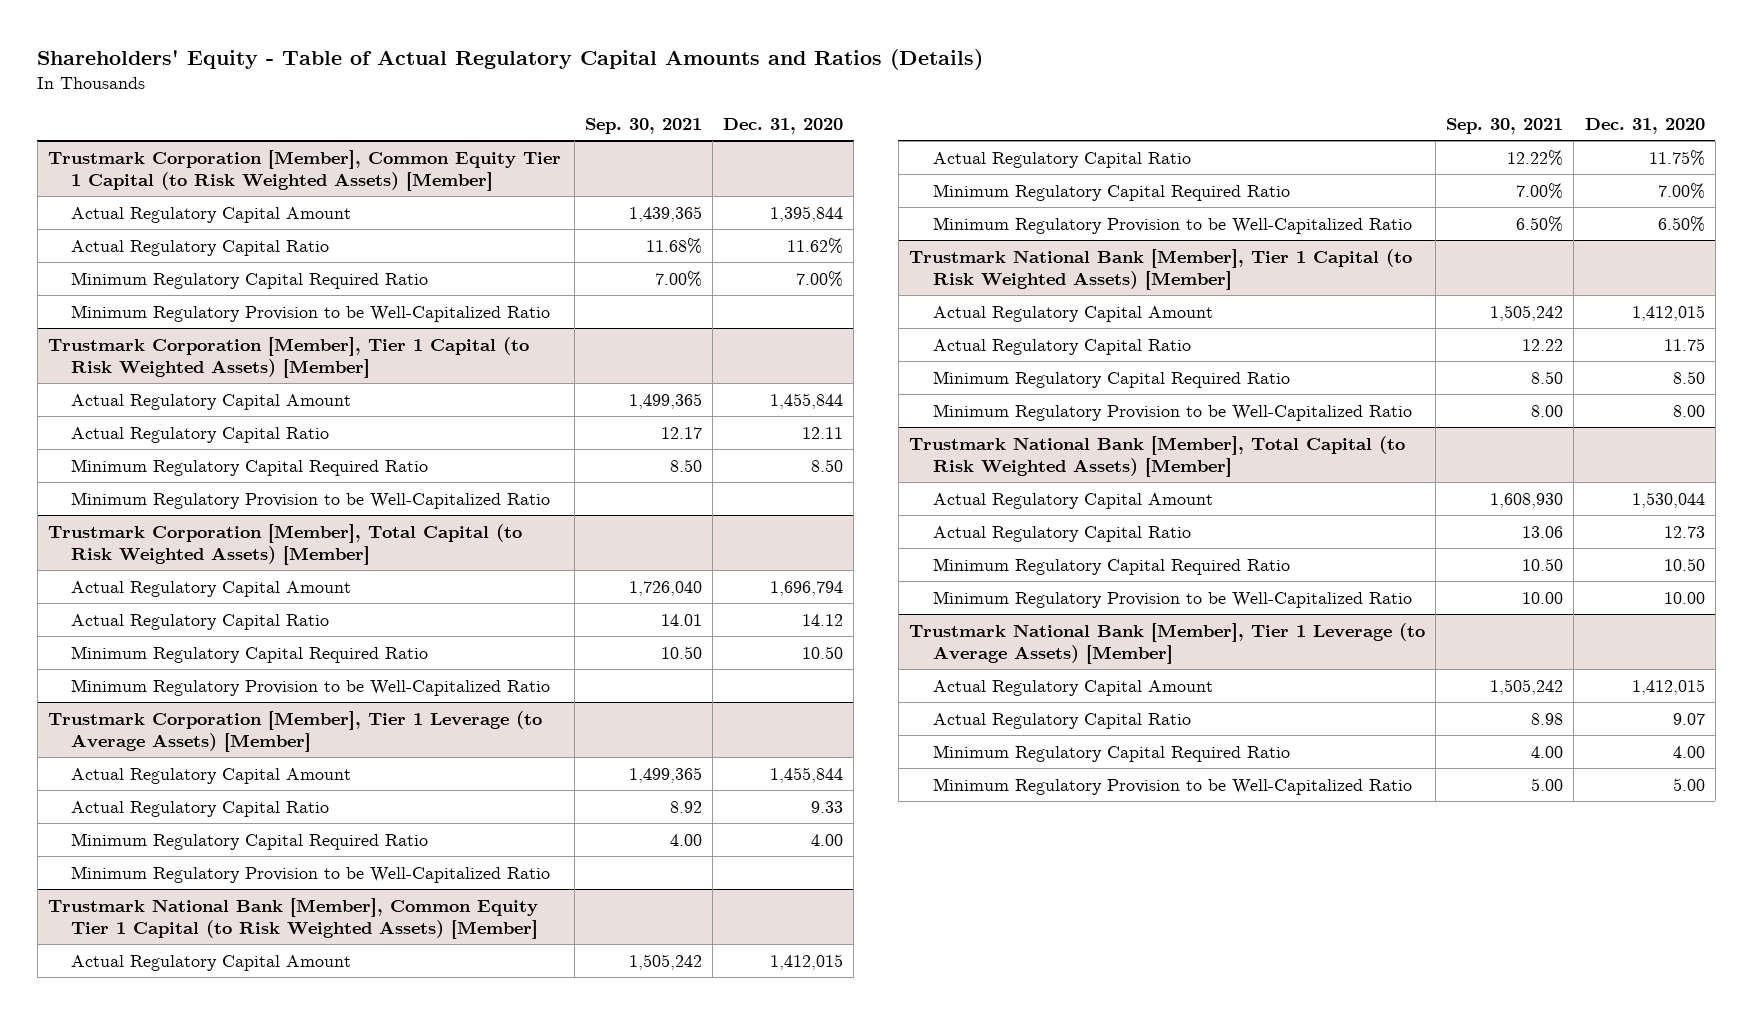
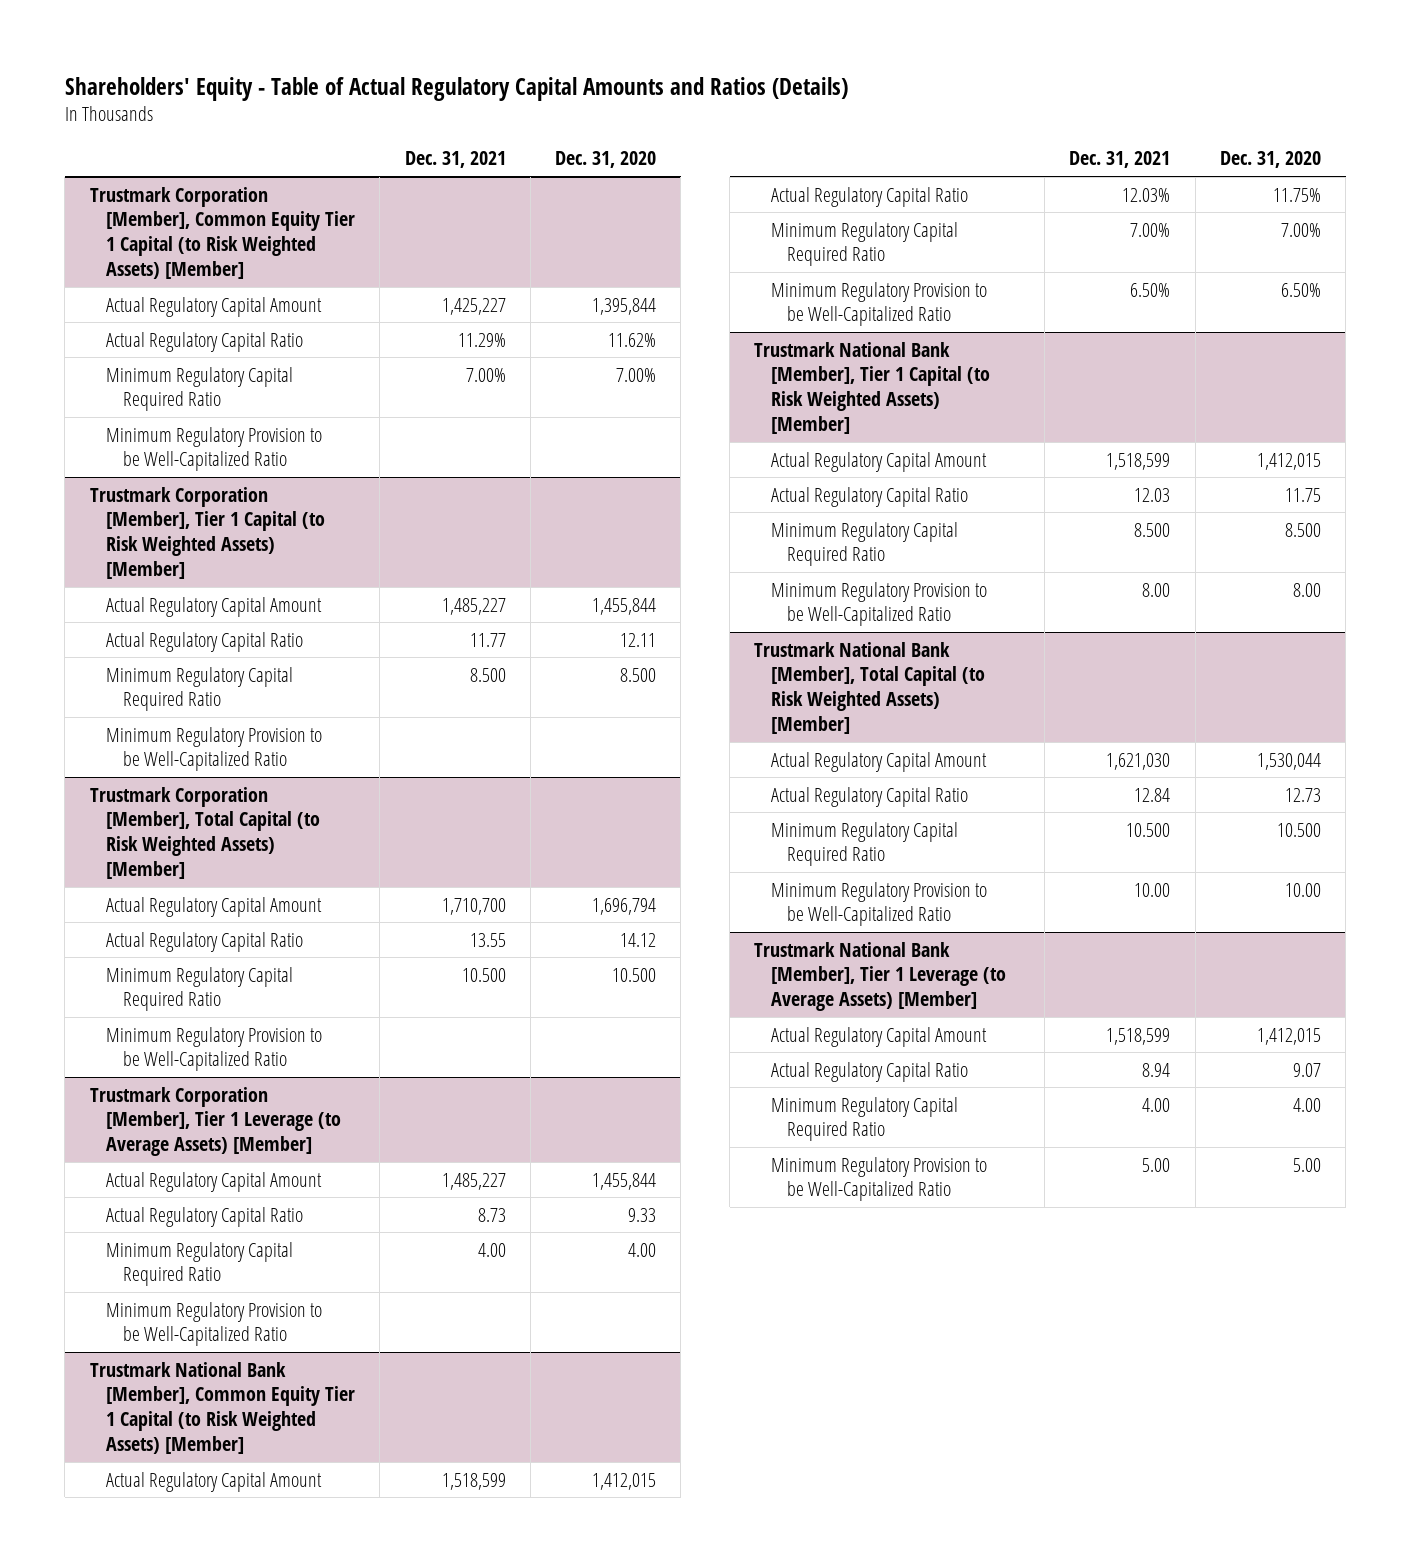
[584,117,702,134] Sep. 30, 2021 -> none
none -> [404,151,506,169] Dec. 31, 2021
[811,458,844,472] 8.50 -> [620,667,657,682] 8.500
[802,645,844,659] 10.50 -> [612,967,657,982] 10.500
[1672,370,1705,384] 8.50 -> [1284,522,1321,537] 8.500
[1663,557,1705,571] 10.50 -> [1276,822,1321,837] 10.500

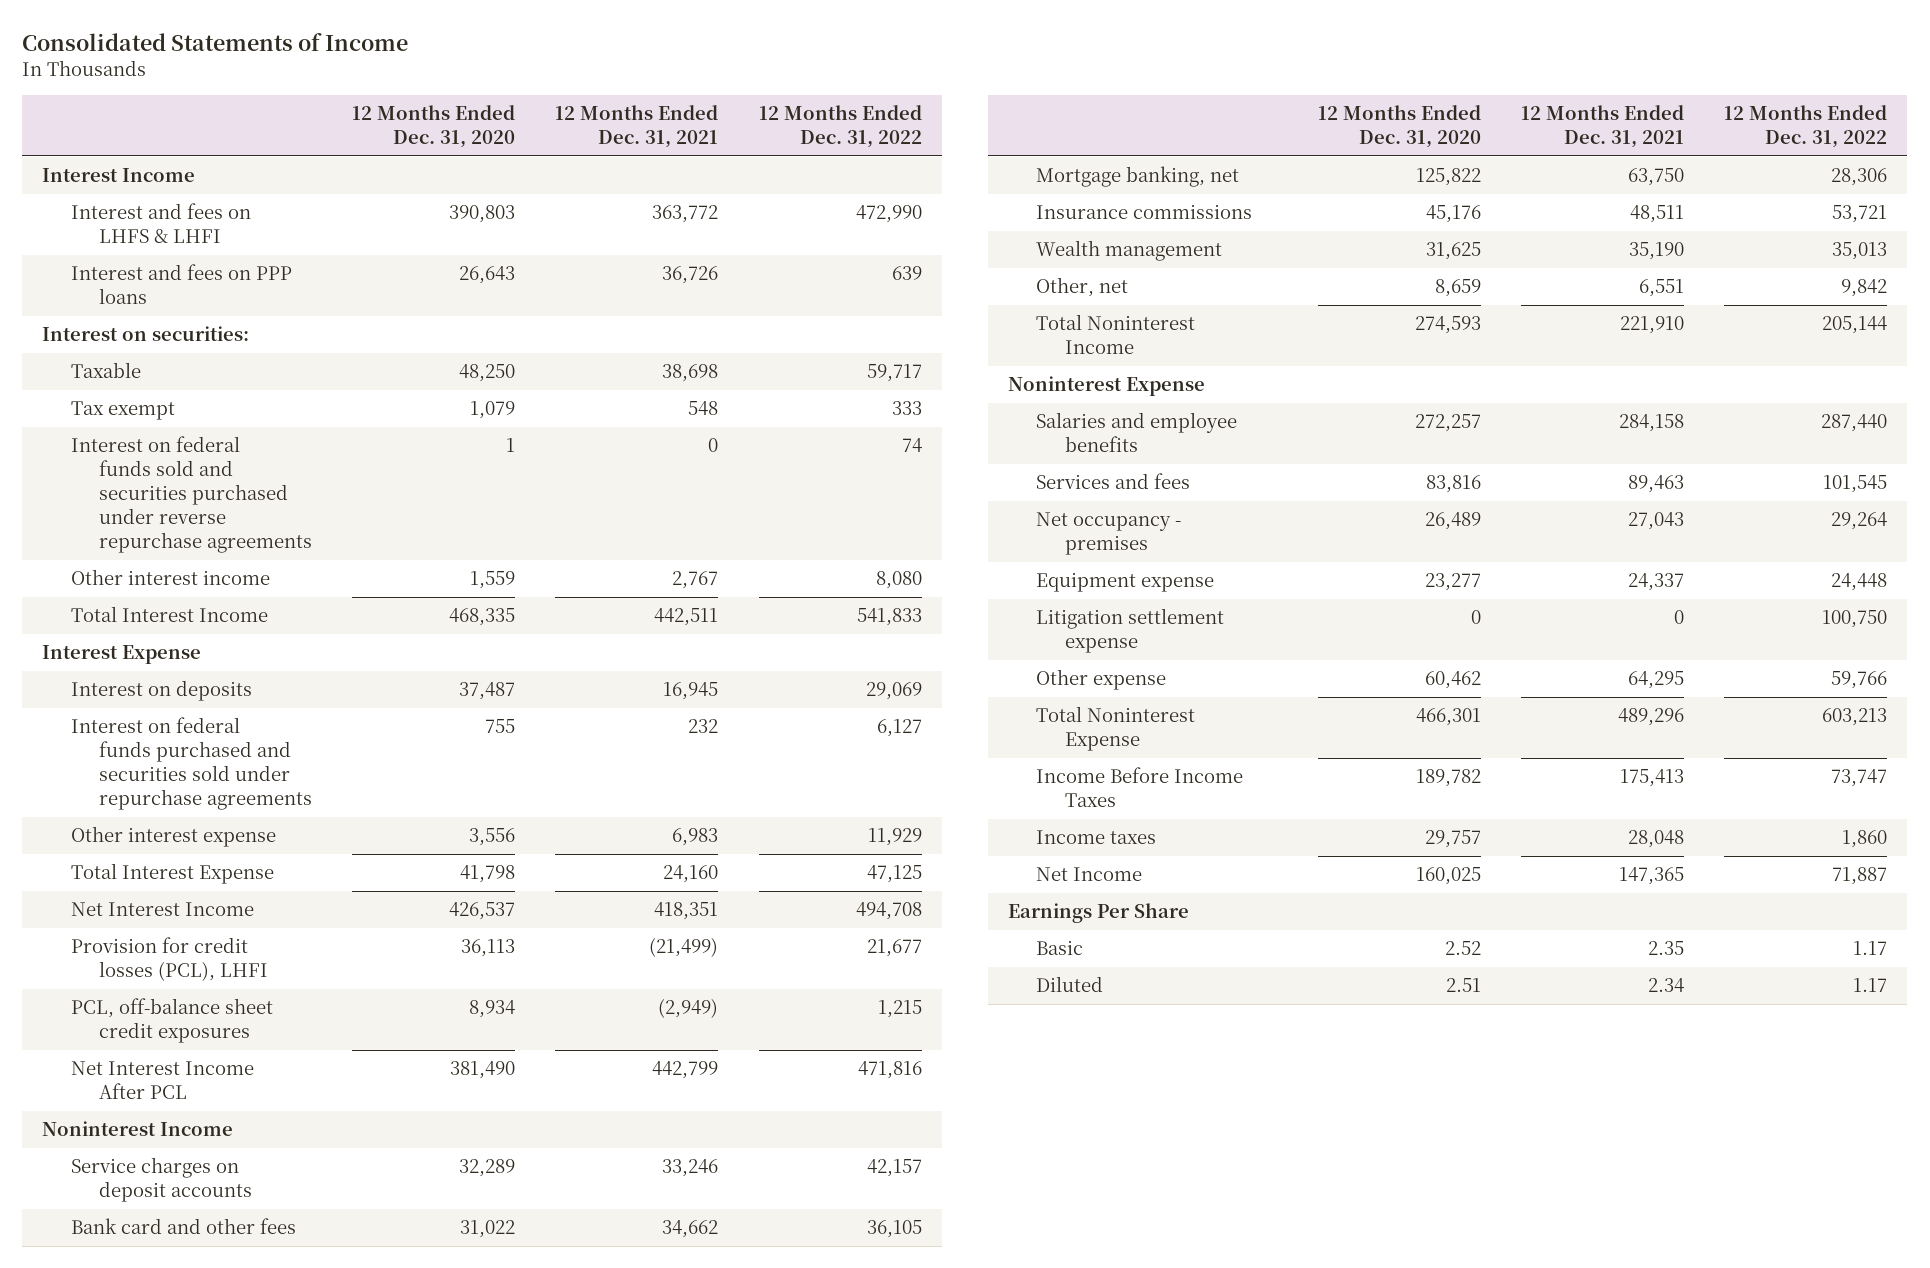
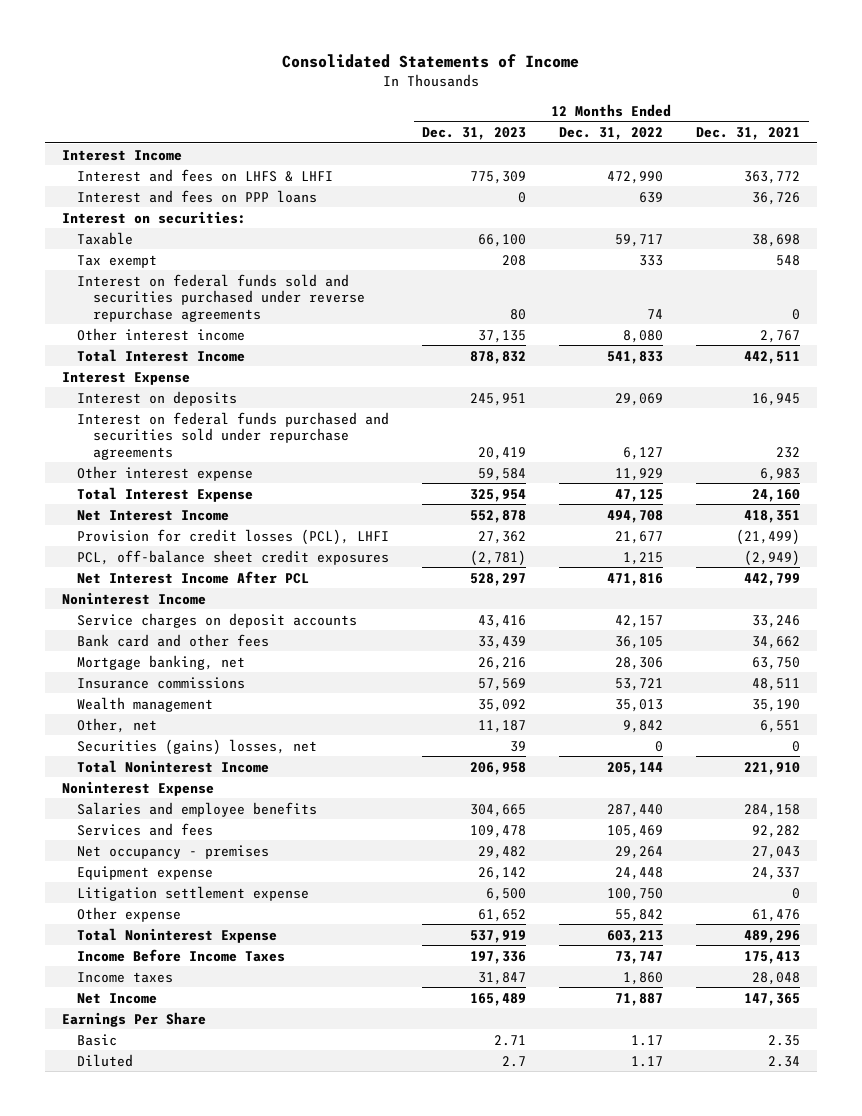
[352,104,516,148] 12 Months Ended Dec. 31, 2020 -> none
none -> [422,127,527,141] Dec. 31, 2023
none -> [77,738,318,755] Securities (gains) losses, net
[1628,475,1685,494] 89,463 -> [752,824,801,838] 92,282
[1823,475,1888,494] 101,545 -> [607,824,664,838] 105,469
[1628,671,1685,690] 64,295 -> [752,908,801,922] 61,476
[1831,671,1888,690] 59,766 -> [615,908,664,922] 55,842

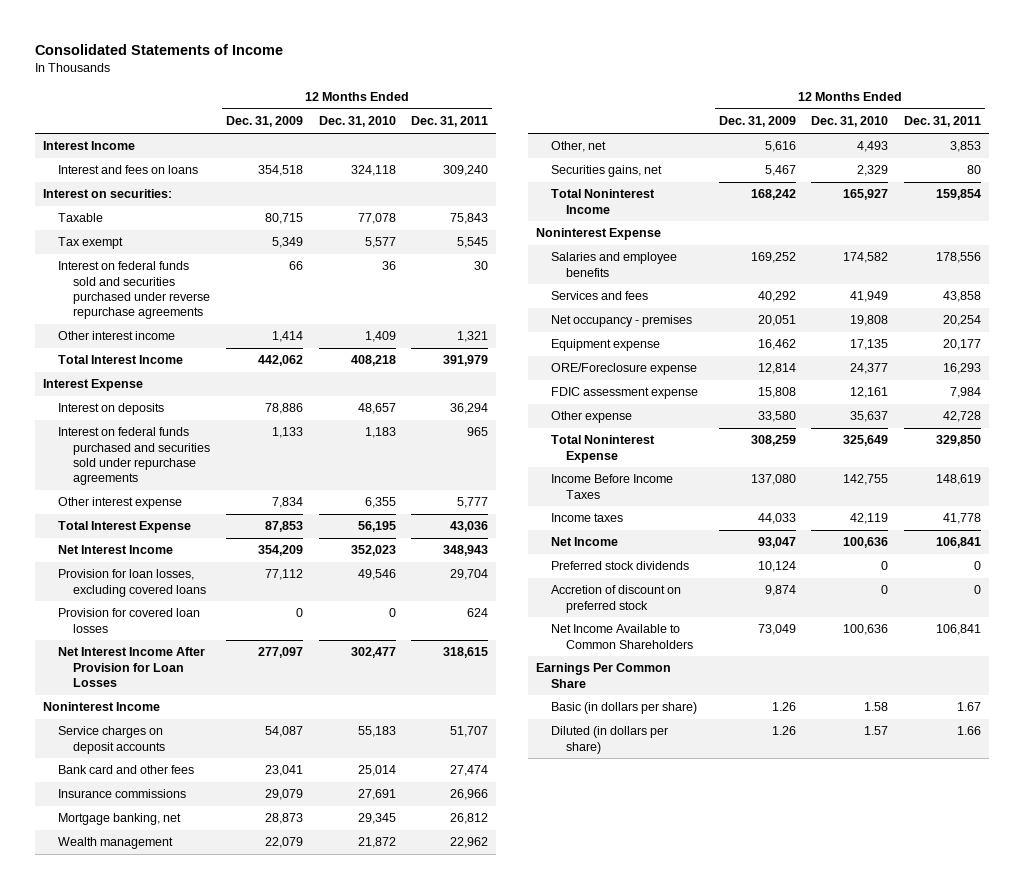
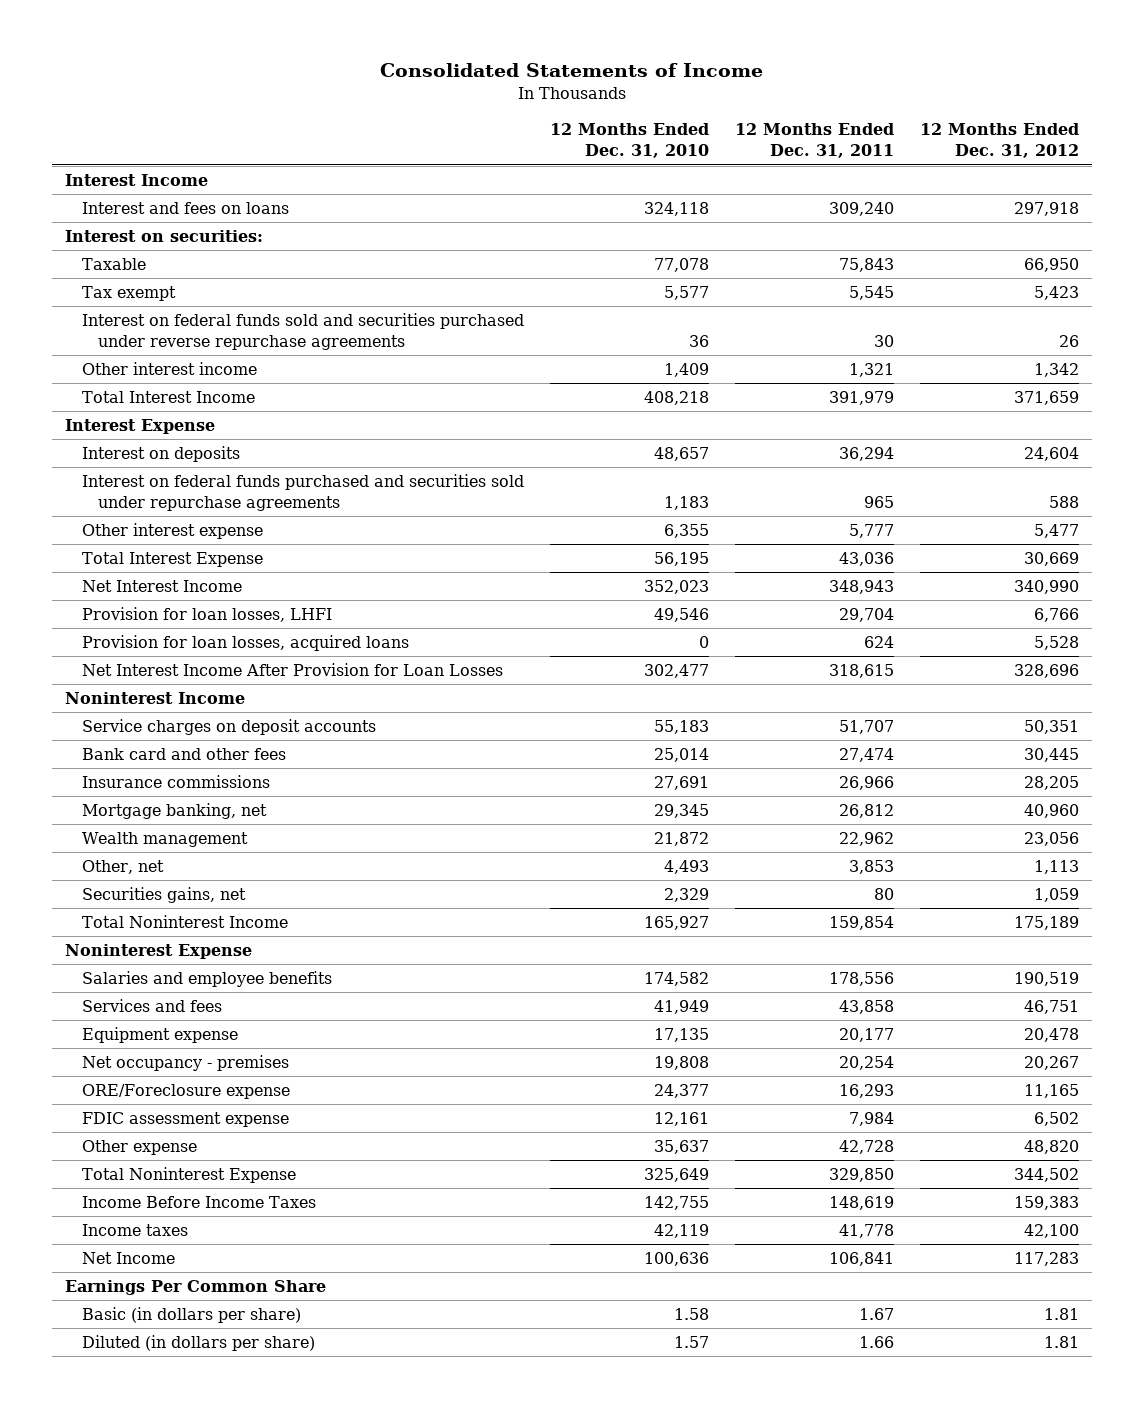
[225,116,303,128] Dec. 31, 2009 -> none
none -> [919,123,1079,159] 12 Months Ended Dec. 31, 2012
[58,569,207,597] Provision for loan losses, excluding covered loans -> [81,607,332,623] Provision for loan losses, LHFI
[58,608,201,633] Provision for covered loan losses -> [81,635,409,652] Provision for loan losses, acquired loans
[550,315,692,328] Net occupancy - premises -> [81,1055,289,1072] Net occupancy - premises
[550,561,689,571] Preferred stock dividends -> none
[550,585,681,613] Accretion of discount on preferred stock -> none
[550,624,693,649] Net Income Available to Common Shareholders -> none

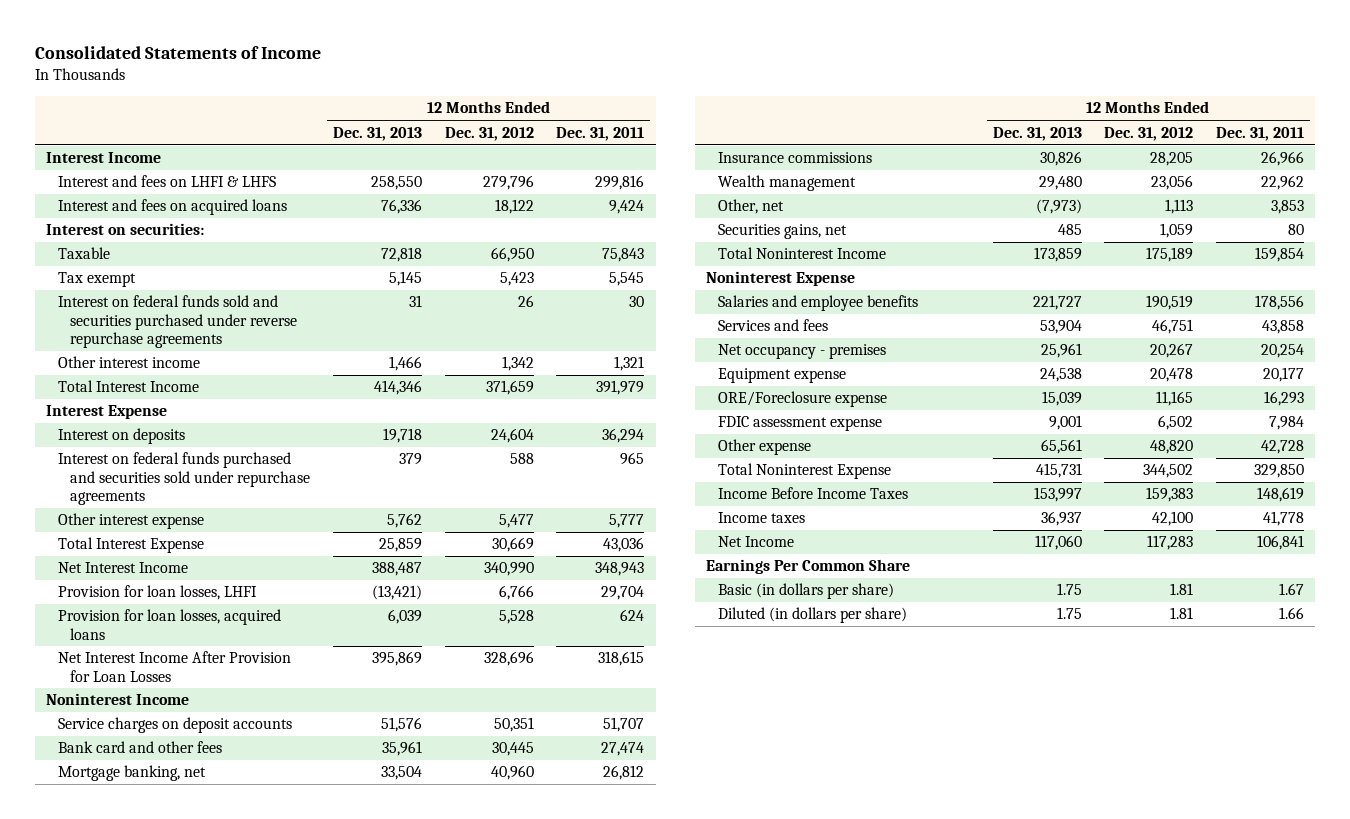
[549,123,709,159] 12 Months Ended Dec. 31, 2010 -> none
none -> [332,126,422,141] Dec. 31, 2013
none -> [58,175,277,188] Interest and fees on LHFI & LHFS
[81,202,289,215] Interest and fees on loans -> [58,199,288,216] Interest and fees on acquired loans
[828,202,894,217] 309,240 -> [609,200,645,215] 9,424
[1013,202,1079,217] 297,918 -> [494,199,534,215] 18,122
[81,775,270,789] Insurance commissions -> [718,152,873,164] Insurance commissions
[81,1027,238,1044] Equipment expense -> [718,368,847,384] Equipment expense

